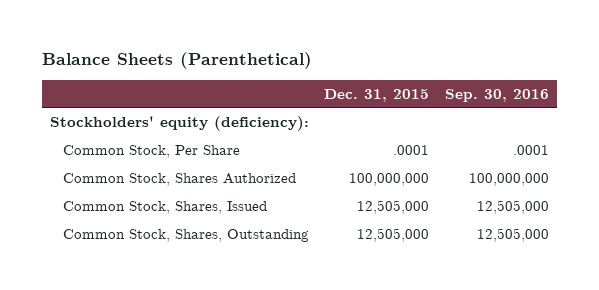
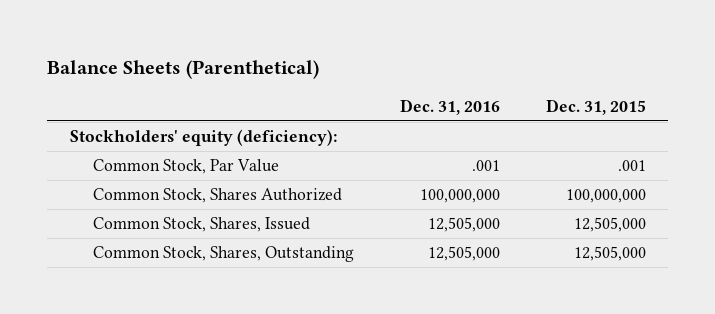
[445,88,550,102] Sep. 30, 2016 -> none
none -> [399,98,500,115] Dec. 31, 2016
[62,144,240,158] Common Stock, Per Share -> [93,159,280,175] Common Stock, Par Value
[393,144,430,155] .0001 -> [617,160,646,172] .001

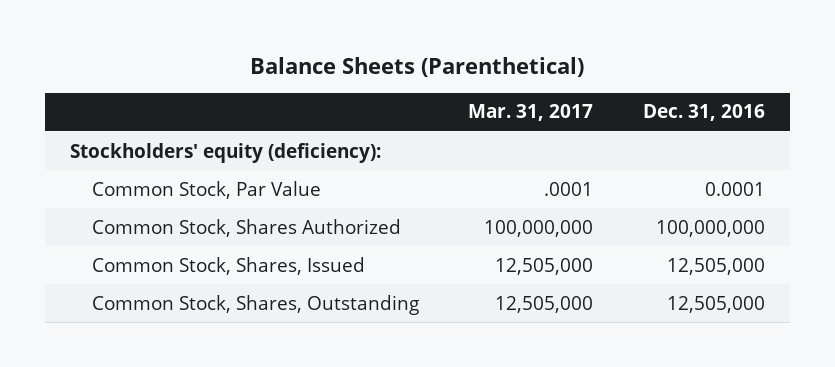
[545,98,646,115] Dec. 31, 2015 -> none
none -> [468,104,594,122] Mar. 31, 2017
[471,160,500,172] .001 -> [705,181,766,196] 0.0001

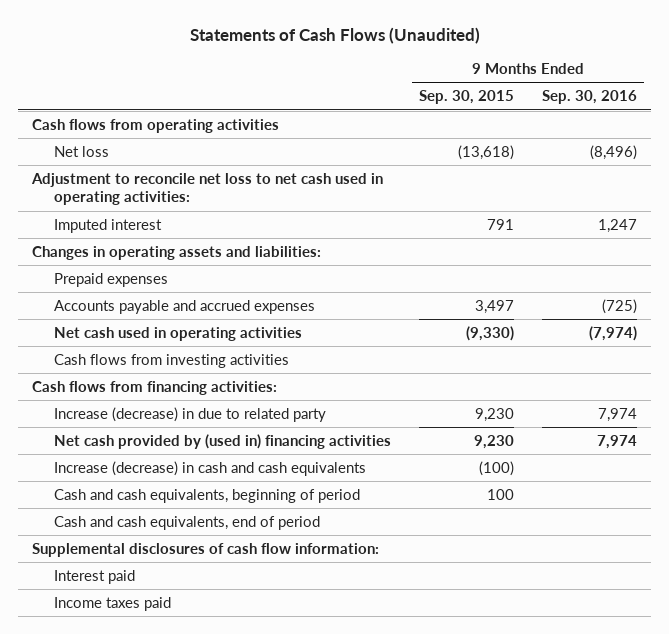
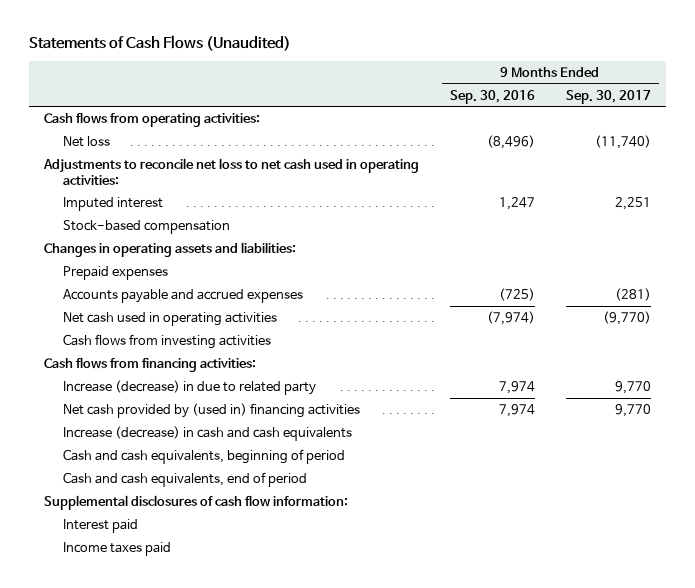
[418,90,514,105] Sep. 30, 2015 -> none
none -> [565,89,651,104] Sep. 30, 2017
[32,118,280,133] Cash flows from operating activities -> [44,111,261,127] Cash flows from operating activities:
[31,172,384,206] Adjustment to reconcile net loss to net cash used in operating activities: -> [43,157,420,185] Adjustments to reconcile net loss to net cash used in operating activities:
none -> [62,219,230,234] Stock-based compensation

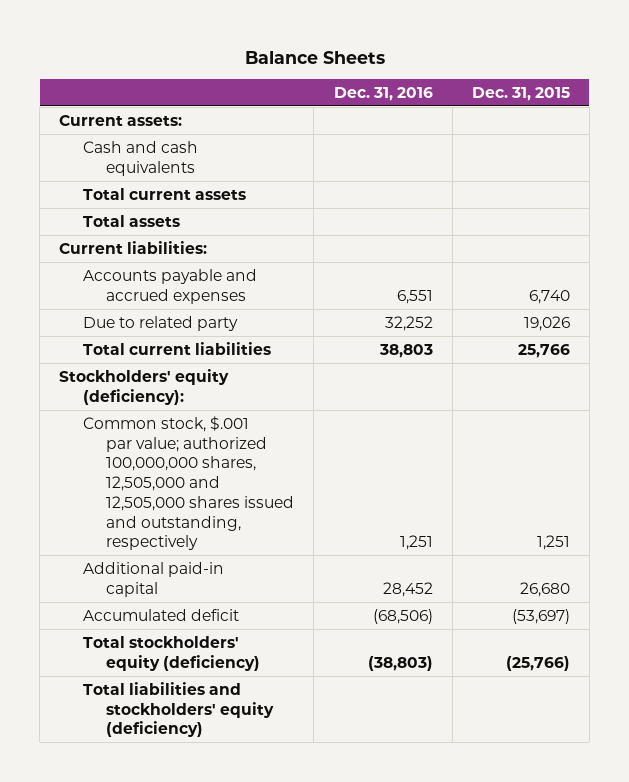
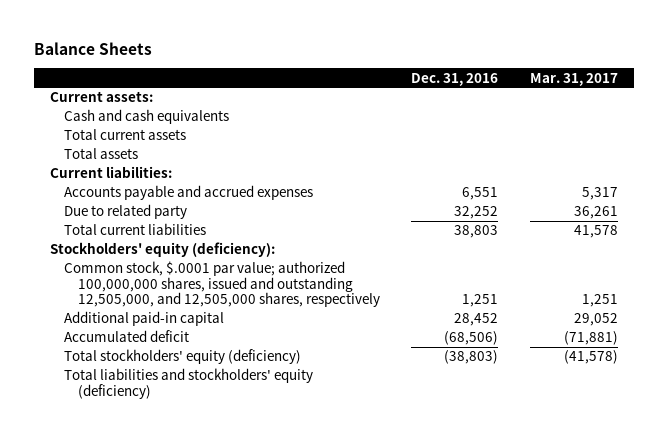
[471,86,570,101] Dec. 31, 2015 -> none
none -> [529,72,618,86] Mar. 31, 2017
[82,415,295,551] Common stock, $.001 par value; authorized 100,000,000 shares, 12,505,000 and 12,505,000 shares issued and outstanding, respectively -> [63,261,380,308] Common stock, $.0001 par value; authorized 100,000,000 shares, issued and outstanding 12,505,000, and 12,505,000 shares, respectively

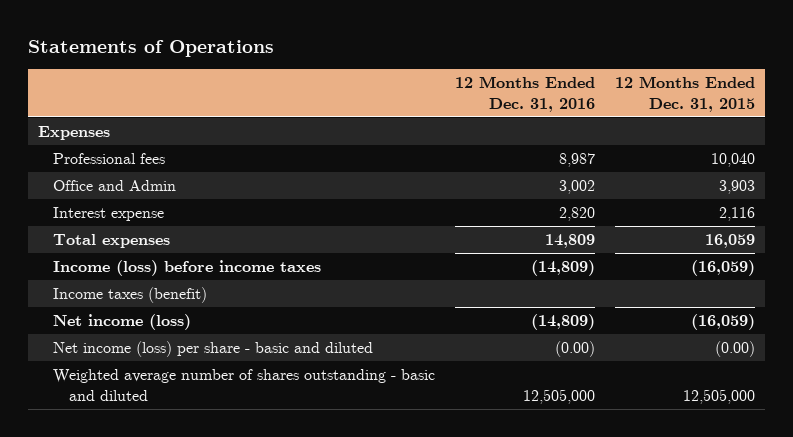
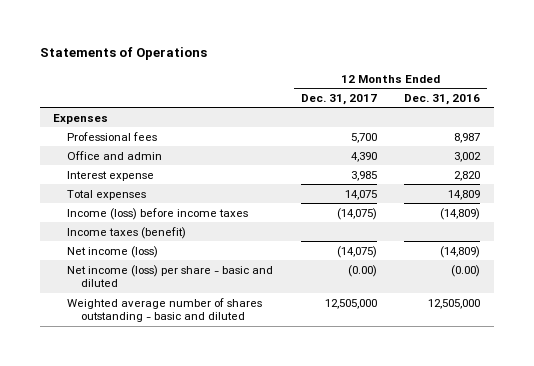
[614,76,755,112] 12 Months Ended Dec. 31, 2015 -> none
none -> [300,93,377,105] Dec. 31, 2017
[53,180,177,192] Office and Admin -> [67,150,163,160] Office and admin

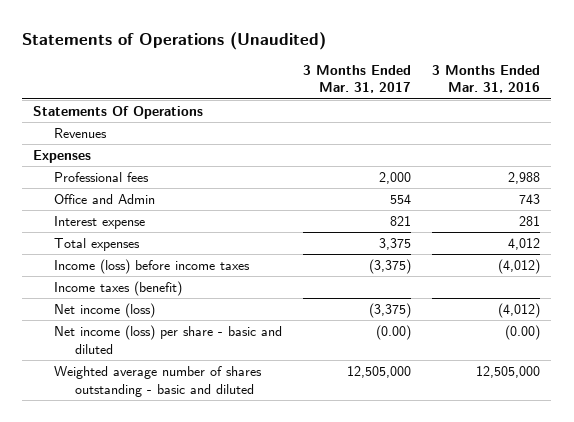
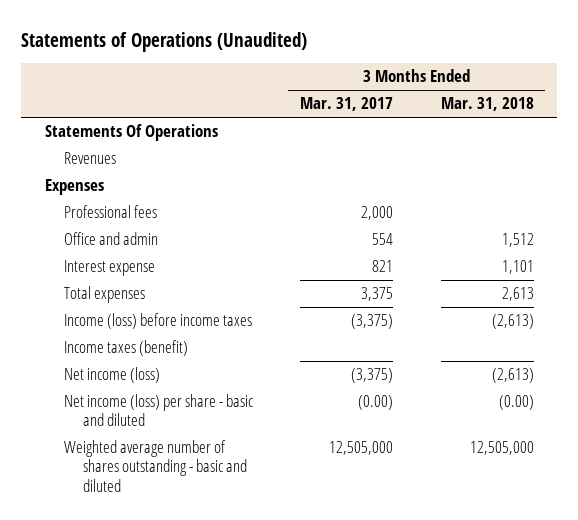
[432,64,541,94] 3 Months Ended Mar. 31, 2016 -> none
none -> [440,97,534,112] Mar. 31, 2018
[53,194,155,205] Office and Admin -> [63,232,158,246] Office and admin

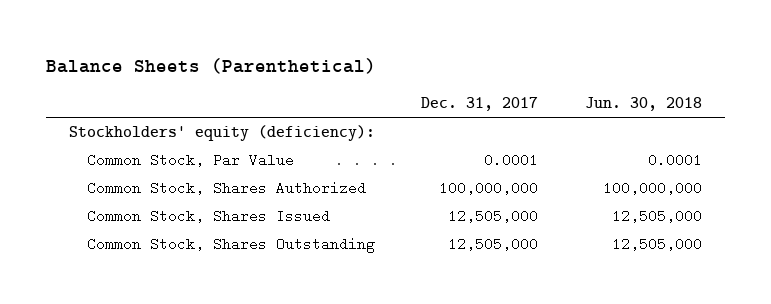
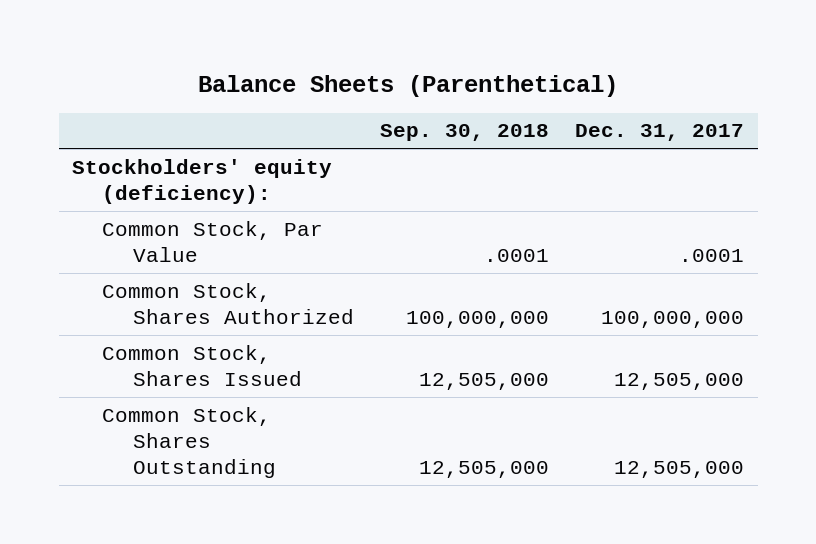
[584,97,702,112] Jun. 30, 2018 -> none
none -> [380,124,550,142] Sep. 30, 2018
[484,153,539,168] 0.0001 -> [679,248,745,262] .0001

